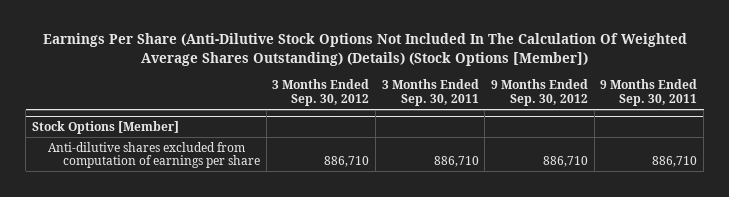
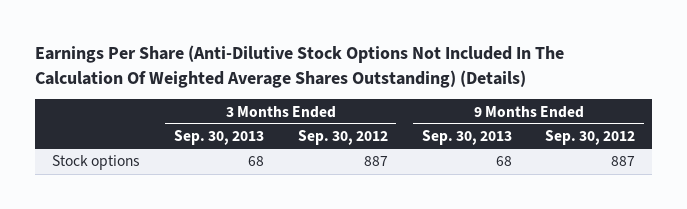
[42,33,687,66] Earnings Per Share (Anti-Dilutive Stock Options Not Included In The Calculation Of Weighted Average Shares Outstanding) (Details) (Stock Options [Member]) -> [34,45,564,88] Earnings Per Share (Anti-Dilutive Stock Options Not Included In The Calculation Of Weighted Average Shares Outstanding) (Details)
[381,79,479,107] 3 Months Ended Sep. 30, 2011 -> none
[600,79,698,107] 9 Months Ended Sep. 30, 2011 -> none
none -> [173,130,264,146] Sep. 30, 2013
none -> [421,130,512,146] Sep. 30, 2013
[32,121,180,135] Stock Options [Member] -> none
[47,141,261,169] Anti-dilutive shares excluded from computation of earnings per share -> none
none -> [51,155,140,171] Stock options

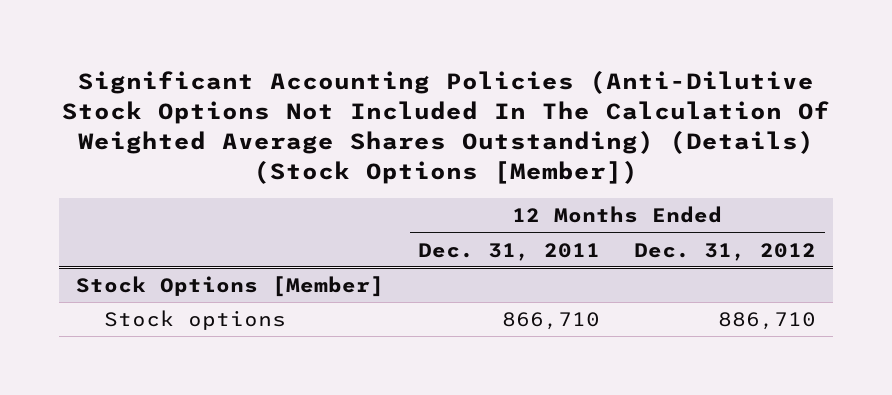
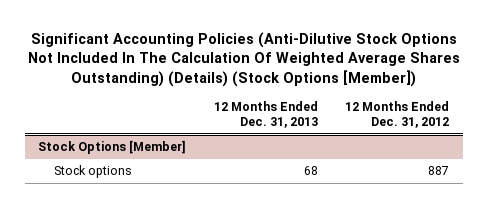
[418,242,601,261] Dec. 31, 2011 -> none
none -> [213,101,318,129] 12 Months Ended Dec. 31, 2013
[718,311,817,330] 886,710 -> [428,166,450,176] 887

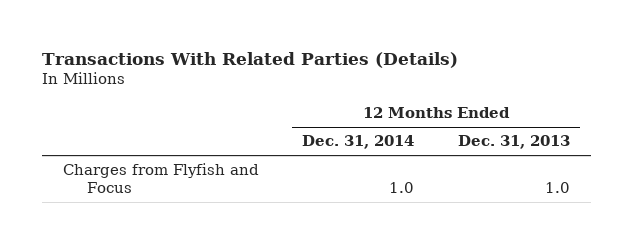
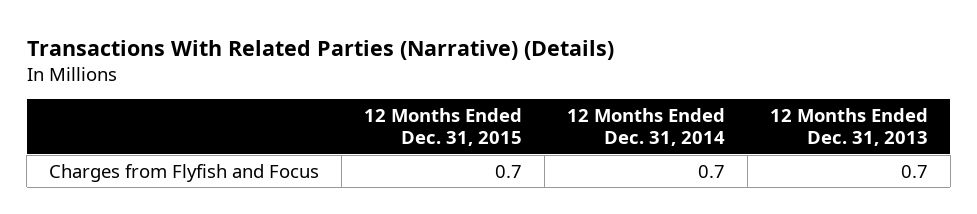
[41,51,458,68] Transactions With Related Parties (Details) -> [26,39,614,60] Transactions With Related Parties (Narrative) (Details)
none -> [364,108,523,147] 12 Months Ended Dec. 31, 2015
[389,181,415,193] 1.0 -> [697,164,725,178] 0.7
[544,181,570,193] 1.0 -> [900,164,928,178] 0.7

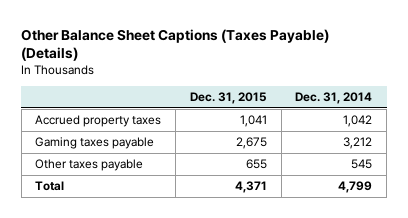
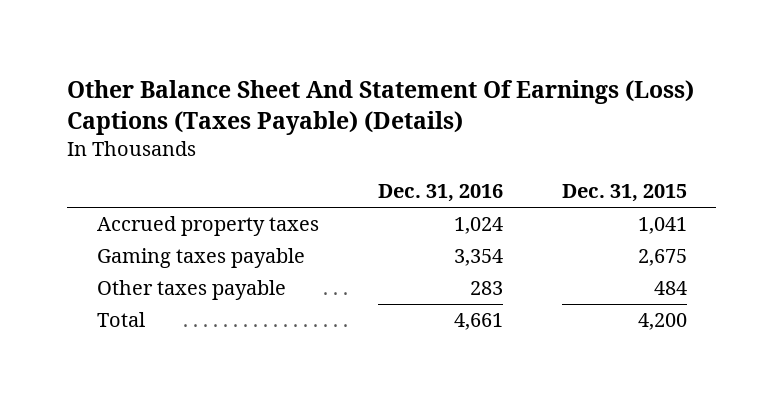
[21,28,330,62] Other Balance Sheet Captions (Taxes Payable) (Details) -> [67,80,695,135] Other Balance Sheet And Statement Of Earnings (Loss) Captions (Taxes Payable) (Details)
[295,92,373,105] Dec. 31, 2014 -> none
none -> [377,184,503,203] Dec. 31, 2016
[245,159,267,170] 655 -> [653,280,687,295] 484
[234,181,267,194] 4,371 -> [637,312,687,330] 4,200

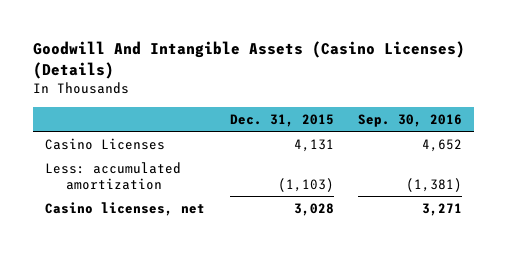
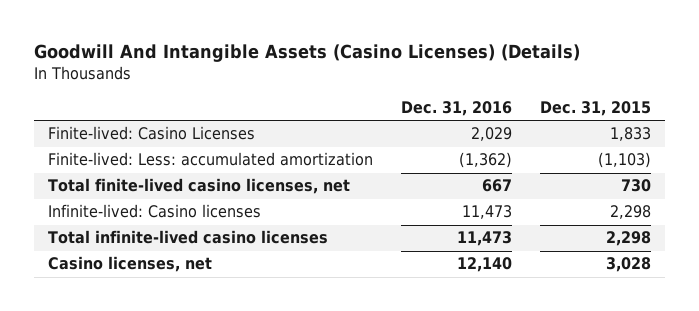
[357,113,462,127] Sep. 30, 2016 -> none
none -> [400,101,512,117] Dec. 31, 2016
[45,137,166,150] Casino Licenses -> [47,126,255,141] Finite-lived: Casino Licenses
[293,138,334,152] 4,131 -> [609,127,651,142] 1,833
[45,161,182,190] Less: accumulated amortization -> [47,152,373,167] Finite-lived: Less: accumulated amortization
none -> [47,178,350,195] Total finite-lived casino licenses, net
none -> [47,204,261,219] Infinite-lived: Casino licenses
none -> [47,230,328,245] Total infinite-lived casino licenses

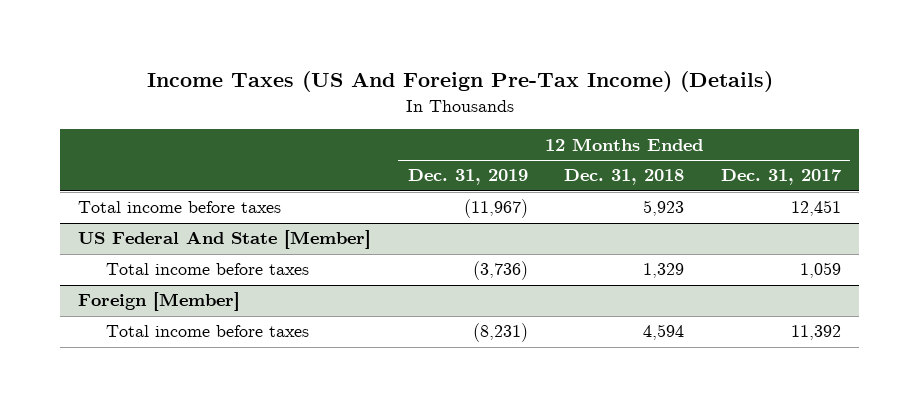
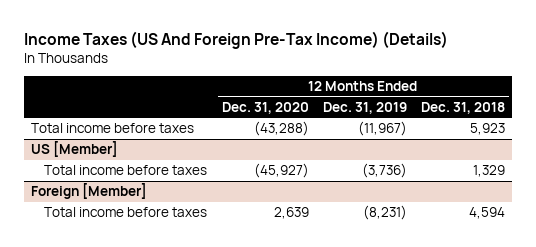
[721,169,843,186] Dec. 31, 2017 -> none
none -> [221,101,309,114] Dec. 31, 2020
[77,230,371,250] US Federal And State [Member] -> [30,141,118,158] US [Member]

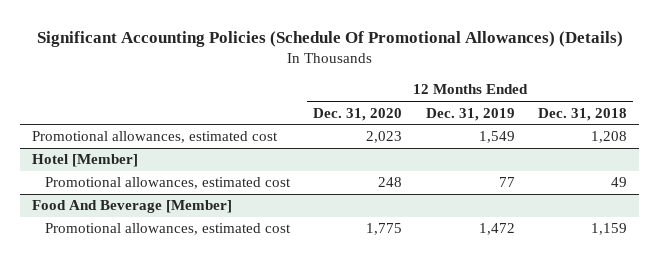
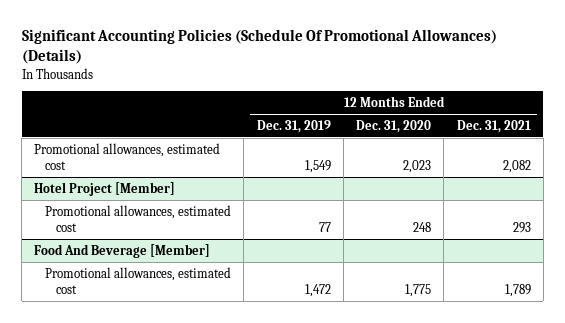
[538,107,628,121] Dec. 31, 2018 -> none
none -> [456,119,531,133] Dec. 31, 2021
[31,154,138,168] Hotel [Member] -> [34,181,176,196] Hotel Project [Member]

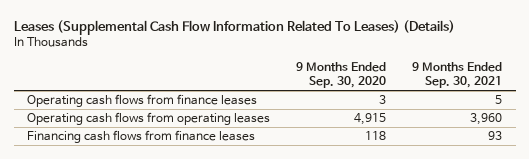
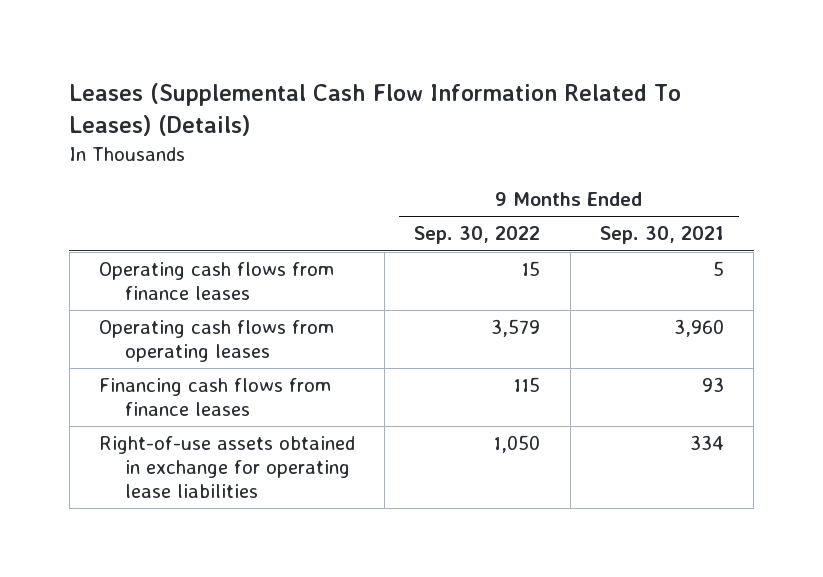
[296,61,387,89] 9 Months Ended Sep. 30, 2020 -> none
none -> [414,226,541,245] Sep. 30, 2022
none -> [98,436,355,498] Right-of-use assets obtained in exchange for operating lease liabilities

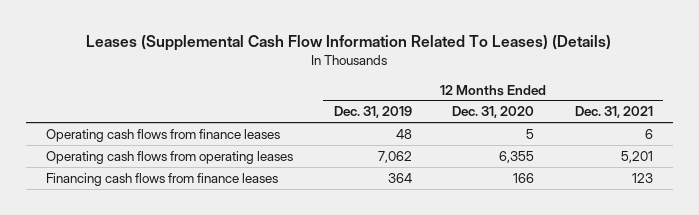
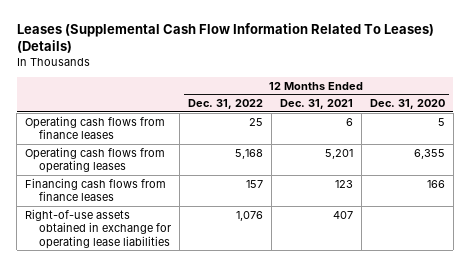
[333,106,412,119] Dec. 31, 2019 -> none
none -> [188,99,264,110] Dec. 31, 2022
none -> [24,208,172,249] Right-of-use assets obtained in exchange for operating lease liabilities

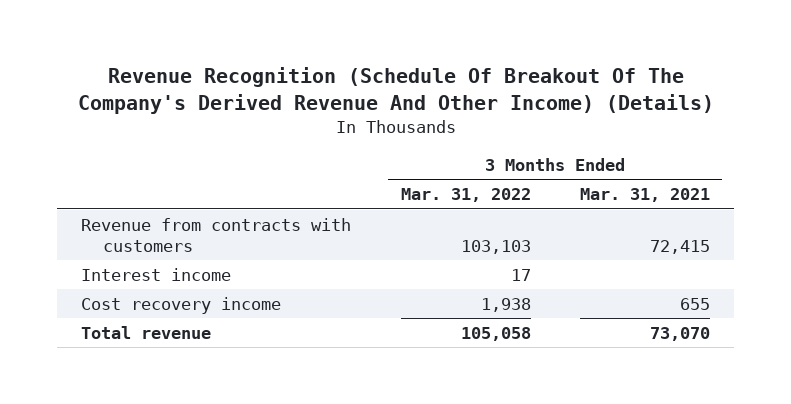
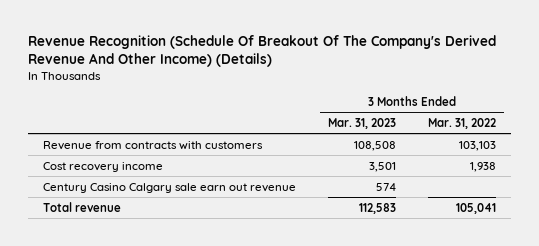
[579,188,710,203] Mar. 31, 2021 -> none
none -> [328,117,397,129] Mar. 31, 2023
[81,267,232,281] Interest income -> none
none -> [43,182,297,193] Century Casino Calgary sale earn out revenue
[460,326,531,341] 105,058 -> [455,202,496,214] 105,041

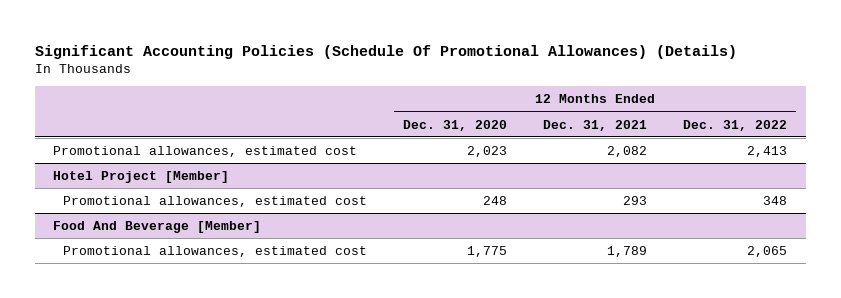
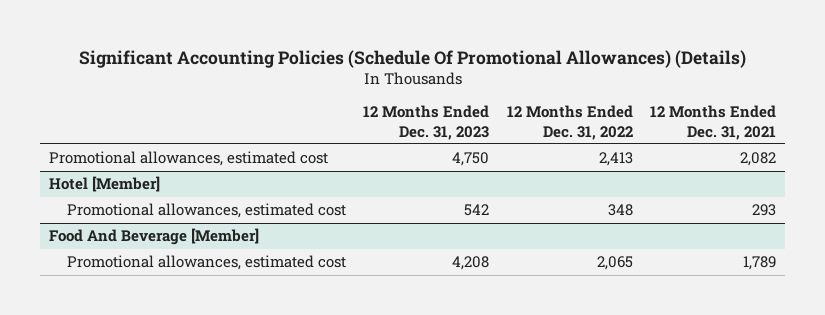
[402,119,507,131] Dec. 31, 2020 -> none
none -> [363,105,490,140] 12 Months Ended Dec. 31, 2023
[53,170,230,183] Hotel Project [Member] -> [48,176,160,193] Hotel [Member]

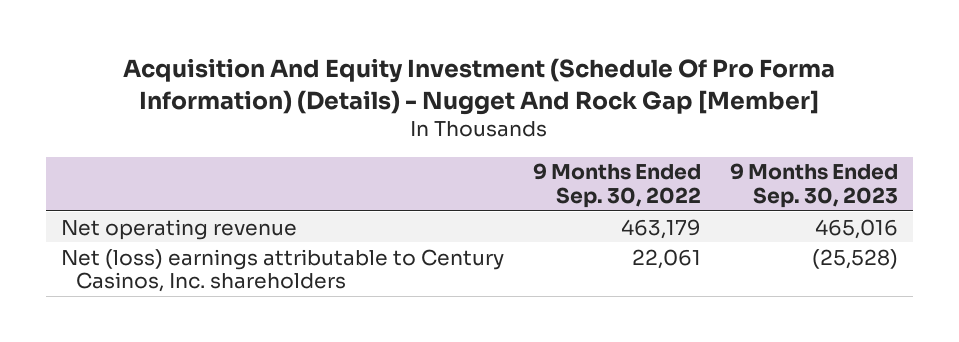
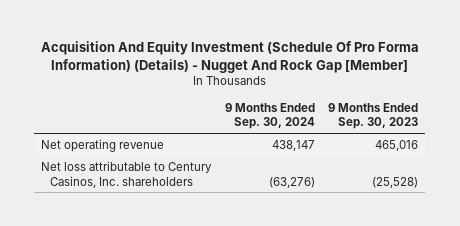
[532,163,701,208] 9 Months Ended Sep. 30, 2022 -> none
none -> [224,102,315,130] 9 Months Ended Sep. 30, 2024
[60,248,504,293] Net (loss) earnings attributable to Century Casinos, Inc. shareholders -> [41,161,213,188] Net loss attributable to Century Casinos, Inc. shareholders

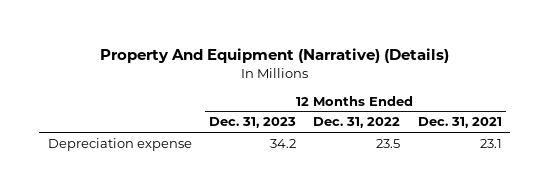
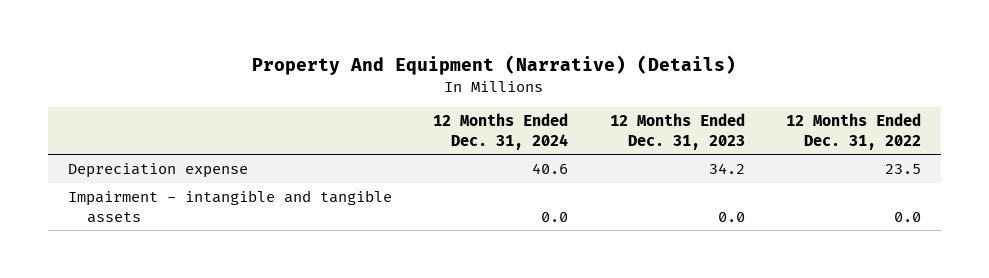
[417,117,502,129] Dec. 31, 2021 -> none
none -> [433,113,569,150] 12 Months Ended Dec. 31, 2024
none -> [68,190,393,223] Impairment - intangible and tangible assets

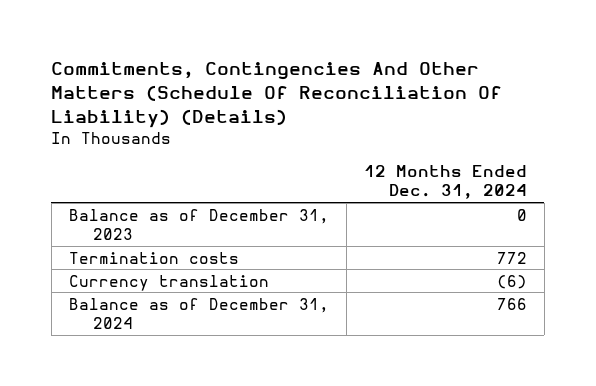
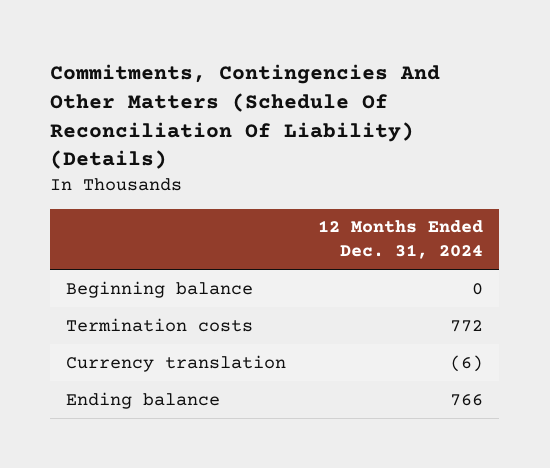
[68,208,329,241] Balance as of December 31, 2023 -> [66,280,254,298] Beginning balance
[68,297,329,330] Balance as of December 31, 2024 -> [66,391,221,409] Ending balance

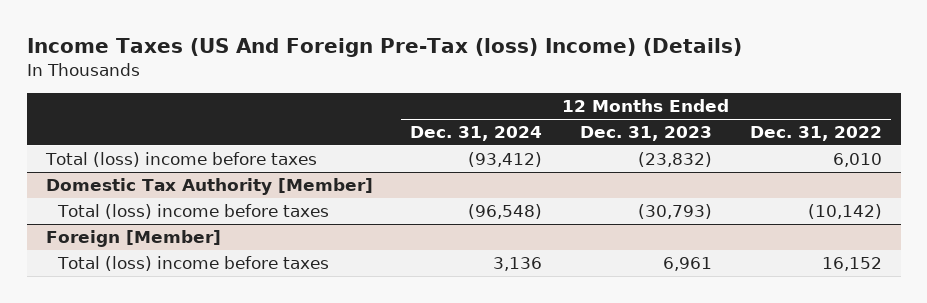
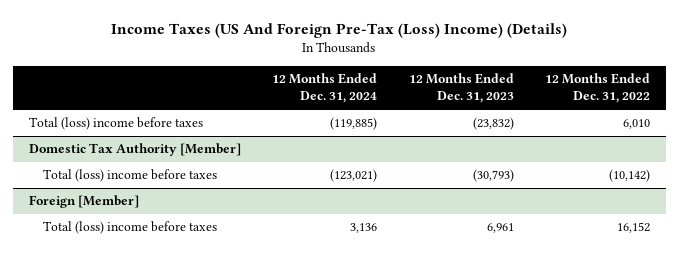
[26,38,742,58] Income Taxes (US And Foreign Pre-Tax (loss) Income) (Details) -> [111,22,568,38] Income Taxes (US And Foreign Pre-Tax (Loss) Income) (Details)
[468,152,543,168] (93,412) -> [330,117,378,131] (119,885)
[468,204,543,220] (96,548) -> [330,169,378,183] (123,021)

